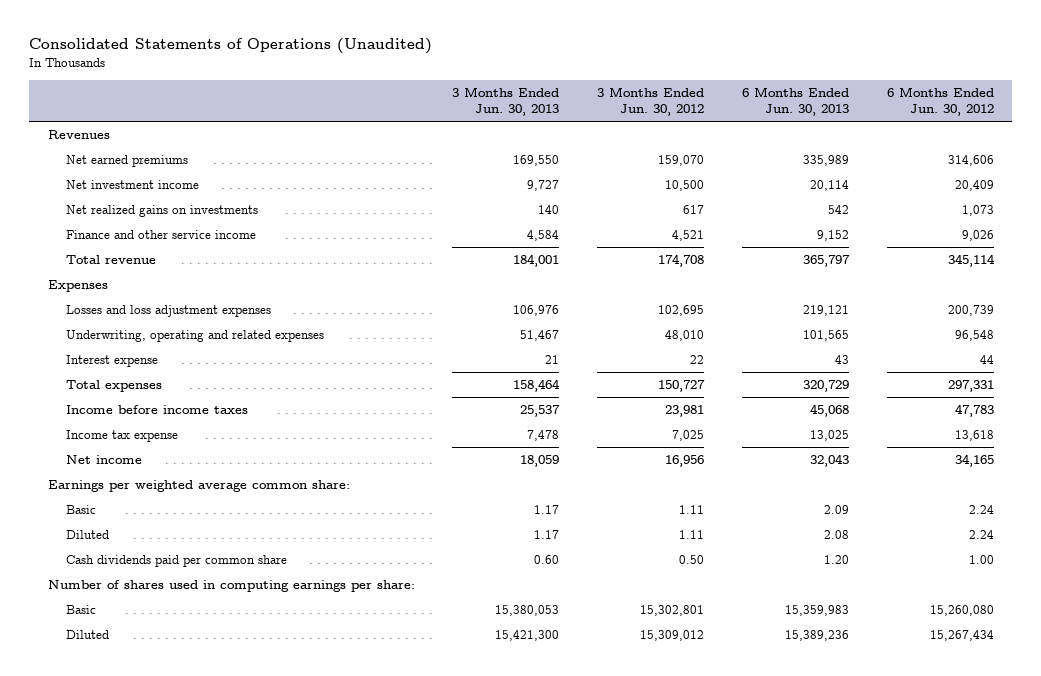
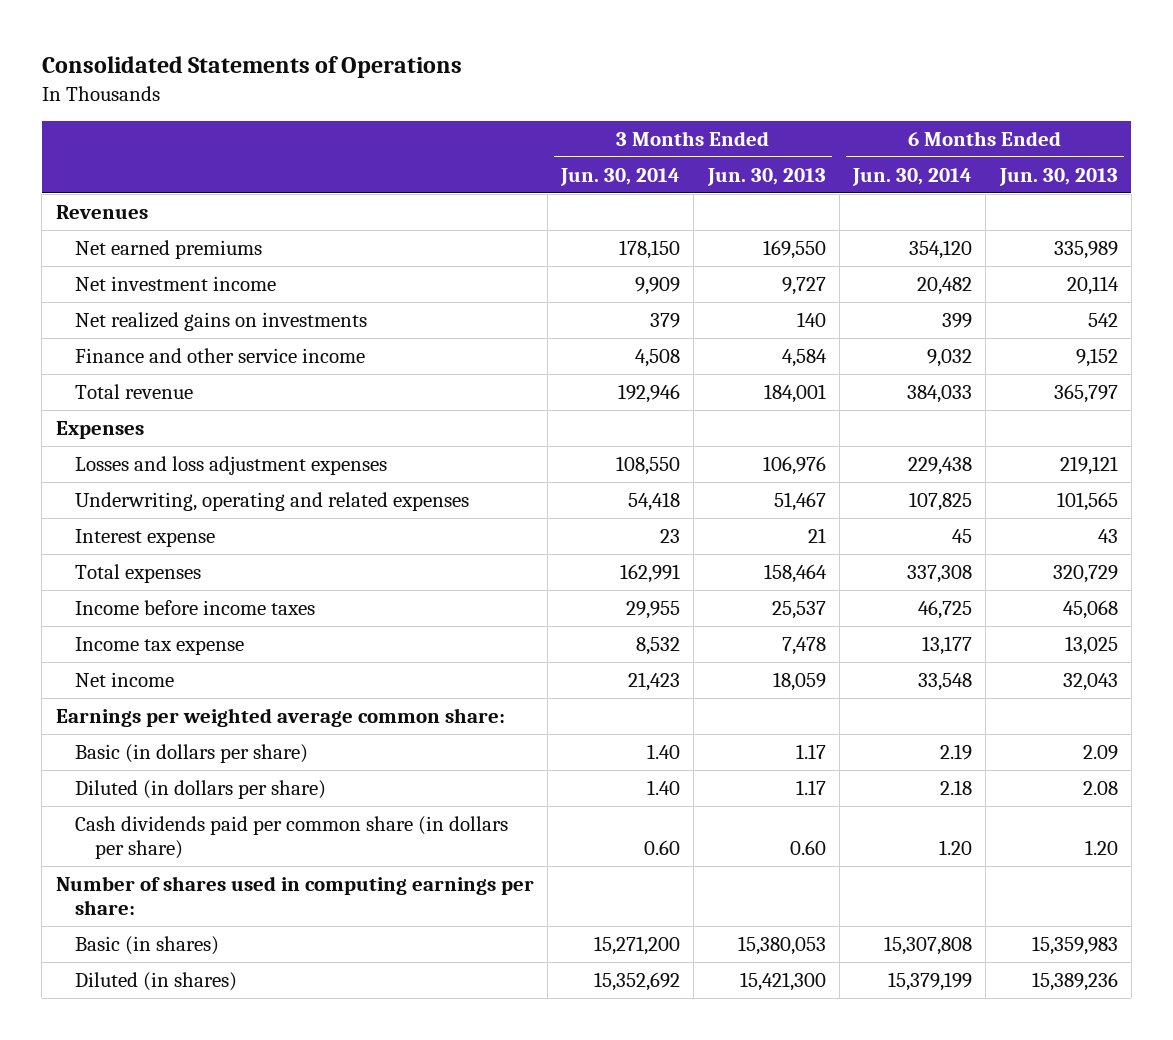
[28,38,432,55] Consolidated Statements of Operations (Unaudited) -> [41,56,462,79] Consolidated Statements of Operations
[597,87,705,117] 3 Months Ended Jun. 30, 2012 -> none
[886,87,994,117] 6 Months Ended Jun. 30, 2012 -> none
none -> [560,167,681,186] Jun. 30, 2014
none -> [852,167,973,186] Jun. 30, 2014
[65,504,96,514] Basic -> [75,743,309,763] Basic (in dollars per share)
[65,529,109,539] Diluted -> [75,779,327,799] Diluted (in dollars per share)
[65,554,287,567] Cash dividends paid per common share -> [75,815,509,859] Cash dividends paid per common share (in dollars per share)
[65,604,96,614] Basic -> [75,935,220,955] Basic (in shares)
[65,629,109,639] Diluted -> [75,971,238,991] Diluted (in shares)

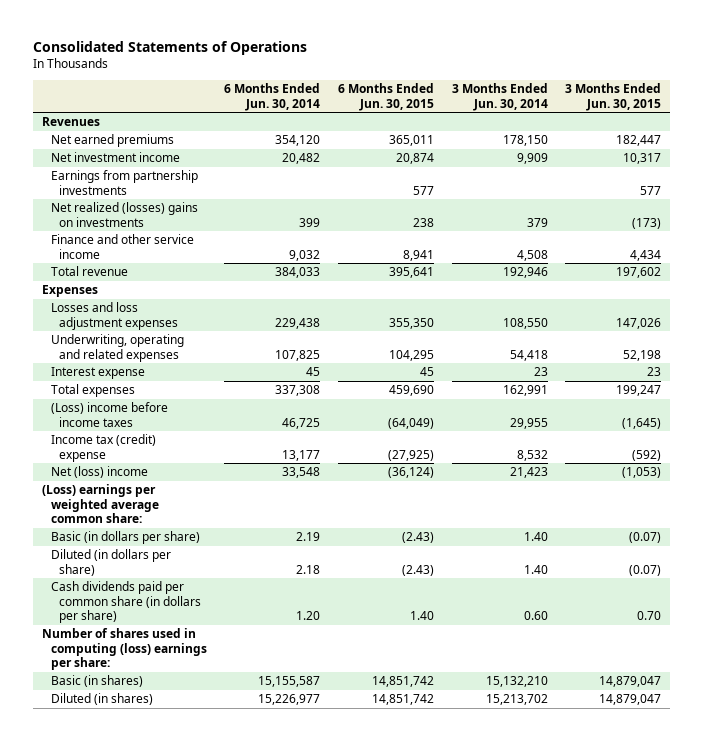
[706,167,826,186] Jun. 30, 2013 -> none
[998,167,1118,186] Jun. 30, 2013 -> none
none -> [337,83,434,111] 6 Months Ended Jun. 30, 2015
none -> [565,83,662,111] 3 Months Ended Jun. 30, 2015
none -> [50,170,198,195] Earnings from partnership investments
[75,311,368,331] Net realized gains on investments -> [50,202,198,227] Net realized (losses) gains on investments
[75,599,316,615] Income before income taxes -> [50,402,168,427] (Loss) income before income taxes
[75,636,245,655] Income tax expense -> [50,434,156,462] Income tax (credit) expense
[75,671,175,687] Net income -> [50,466,148,479] Net (loss) income
[55,707,505,727] Earnings per weighted average common share: -> [42,484,159,524] (Loss) earnings per weighted average common share:
[55,875,534,915] Number of shares used in computing earnings per share: -> [42,628,207,671] Number of shares used in computing (loss) earnings per share:
[594,935,681,955] 15,271,200 -> [485,676,548,688] 15,132,210
[884,935,973,955] 15,307,808 -> [258,676,321,688] 15,155,587
[594,971,681,991] 15,352,692 -> [485,694,548,706] 15,213,702
[888,971,973,991] 15,379,199 -> [258,694,321,706] 15,226,977

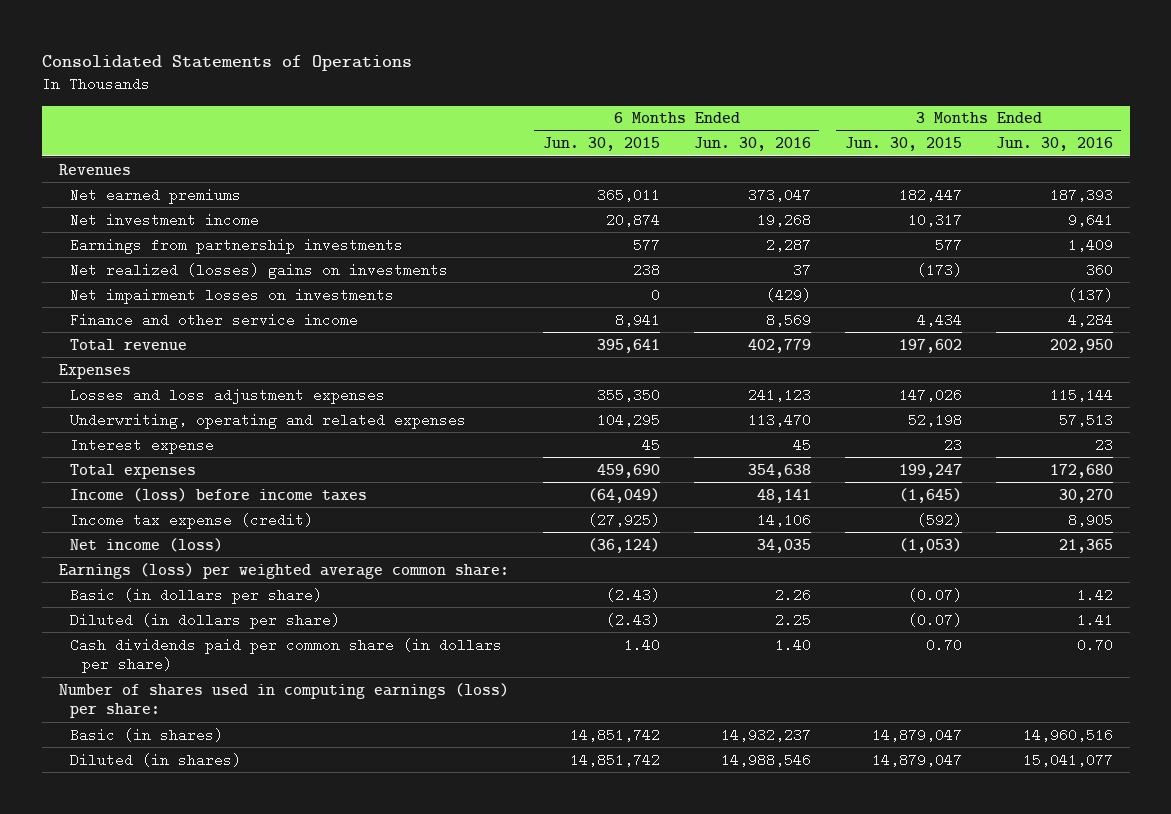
[224,83,321,111] 6 Months Ended Jun. 30, 2014 -> none
[451,83,548,111] 3 Months Ended Jun. 30, 2014 -> none
none -> [693,137,811,152] Jun. 30, 2016
none -> [995,137,1113,152] Jun. 30, 2016
none -> [70,287,395,304] Net impairment losses on investments
[50,402,168,427] (Loss) income before income taxes -> [70,487,368,502] Income (loss) before income taxes
[50,434,156,462] Income tax (credit) expense -> [70,512,314,529] Income tax expense (credit)
[50,466,148,479] Net (loss) income -> [70,537,224,552] Net income (loss)
[42,484,159,524] (Loss) earnings per weighted average common share: -> [58,562,509,579] Earnings (loss) per weighted average common share:
[42,628,207,671] Number of shares used in computing (loss) earnings per share: -> [58,682,509,719] Number of shares used in computing earnings (loss) per share:

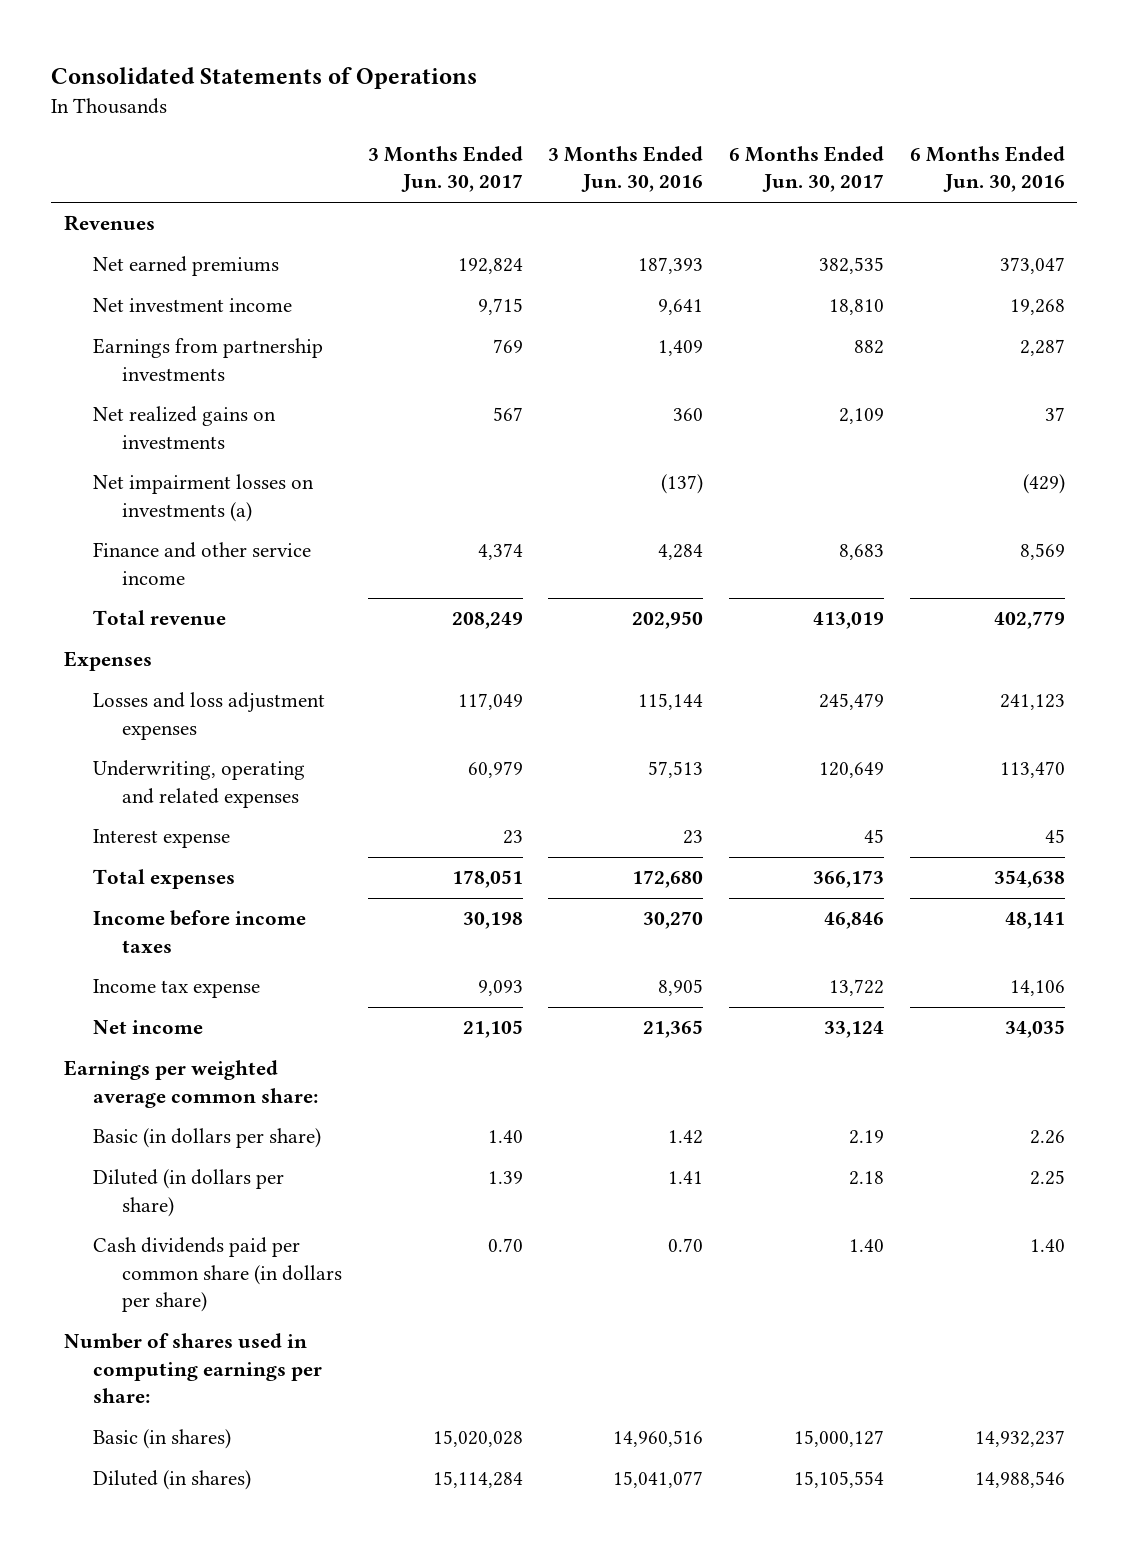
[542,137,660,152] Jun. 30, 2015 -> none
[844,137,962,152] Jun. 30, 2015 -> none
none -> [367,146,523,193] 3 Months Ended Jun. 30, 2017
none -> [728,146,884,193] 6 Months Ended Jun. 30, 2017
[70,262,449,279] Net realized (losses) gains on investments -> [93,406,277,449] Net realized gains on investments
[70,287,395,304] Net impairment losses on investments -> [93,474,315,522] Net impairment losses on investments (a)
[70,487,368,502] Income (loss) before income taxes -> [93,910,307,953] Income before income taxes
[70,512,314,529] Income tax expense (credit) -> [93,979,261,999] Income tax expense
[70,537,224,552] Net income (loss) -> [93,1020,204,1035] Net income
[58,562,509,579] Earnings (loss) per weighted average common share: -> [64,1060,319,1108] Earnings per weighted average common share:
[58,682,509,719] Number of shares used in computing earnings (loss) per share: -> [64,1333,323,1404] Number of shares used in computing earnings per share:

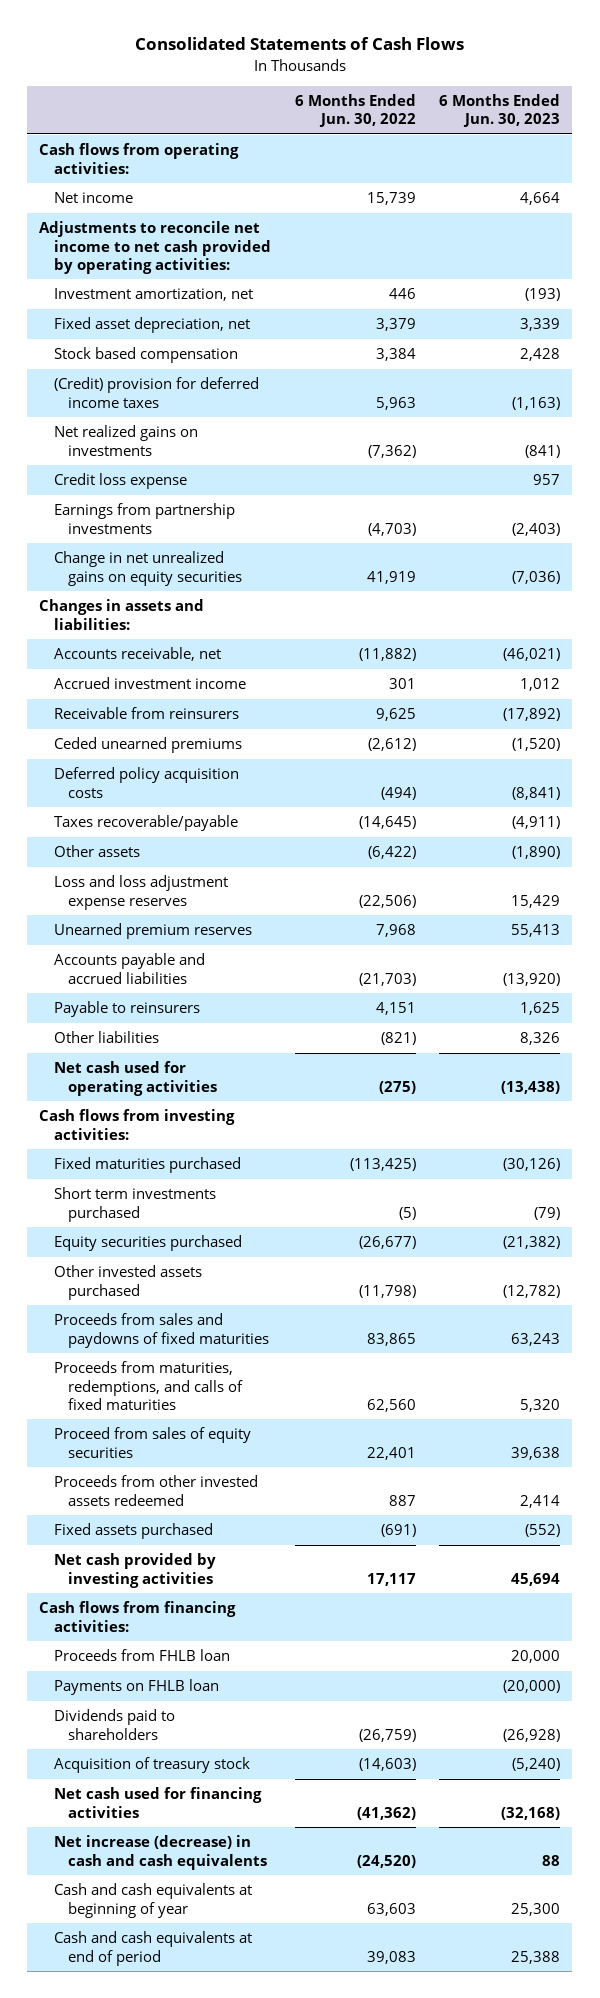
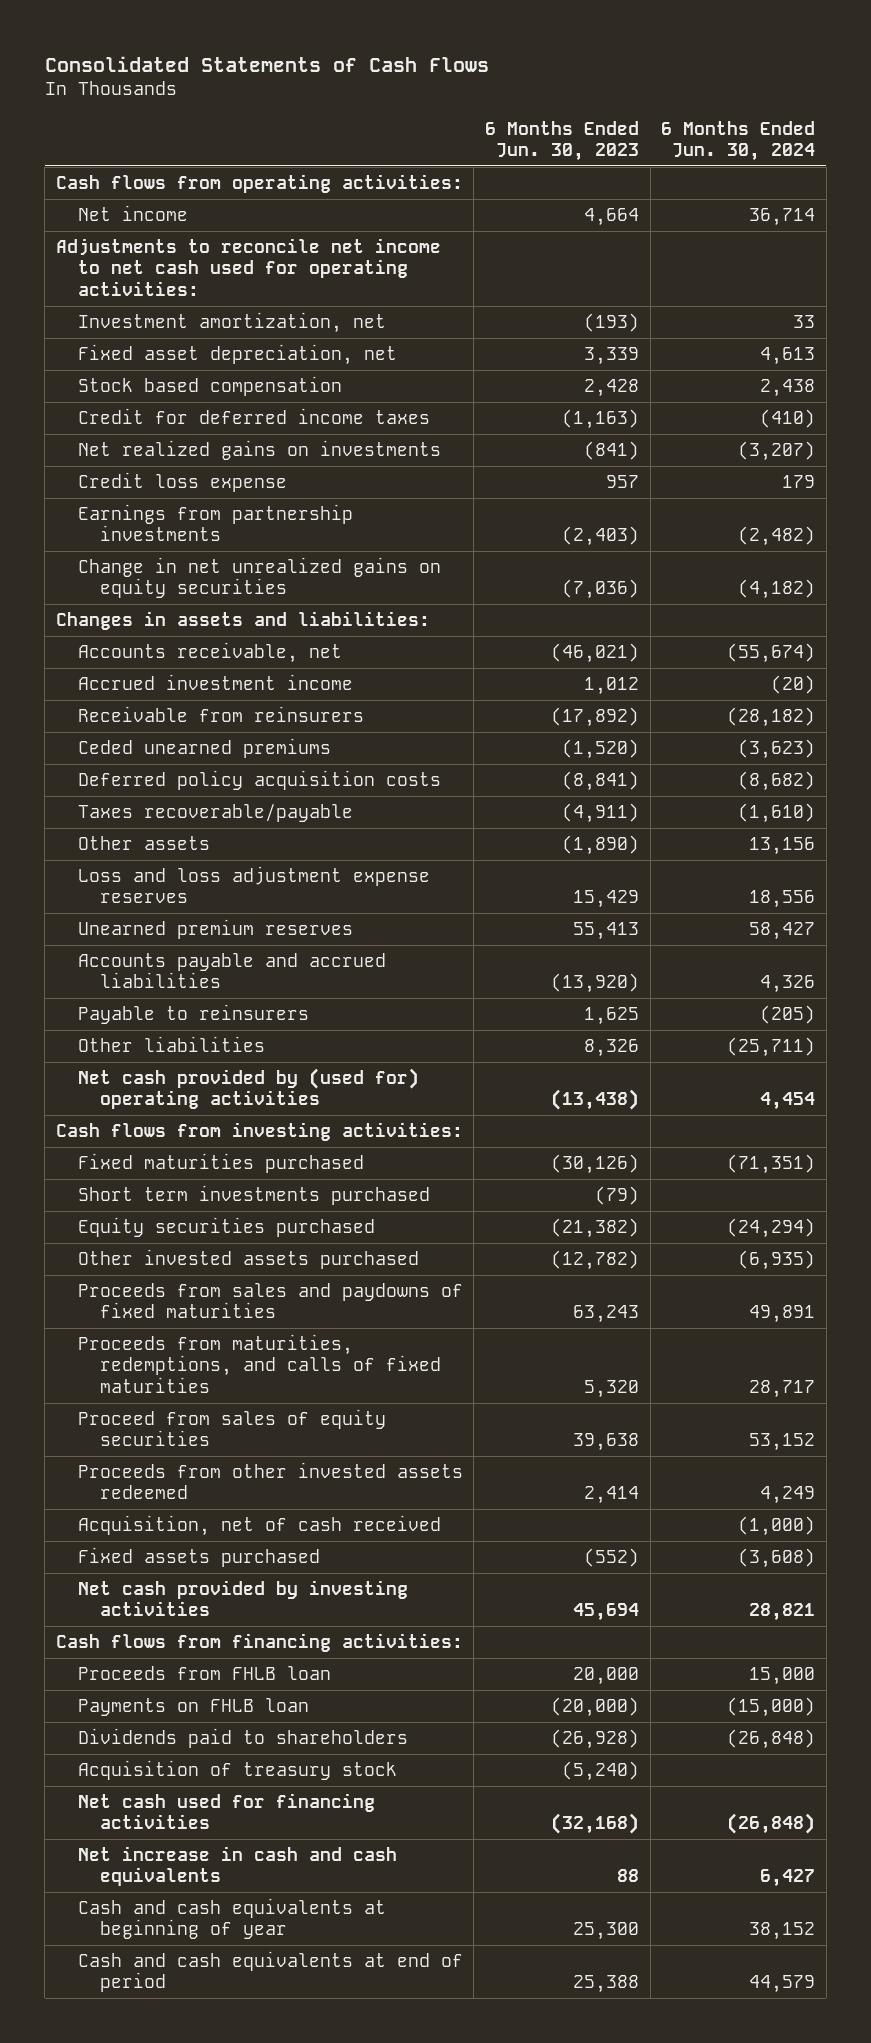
[294,93,416,128] 6 Months Ended Jun. 30, 2022 -> none
none -> [661,120,816,162] 6 Months Ended Jun. 30, 2024
[39,221,271,274] Adjustments to reconcile net income to net cash provided by operating activities: -> [55,238,441,296] Adjustments to reconcile net income to net cash used for operating activities:
[53,377,259,408] (Credit) provision for deferred income taxes -> [77,408,430,425] Credit for deferred income taxes
[53,1061,218,1096] Net cash used for operating activities -> [77,1068,419,1110] Net cash provided by (used for) operating activities
none -> [77,1515,441,1537] Acquisition, net of cash received
[53,1835,268,1870] Net increase (decrease) in cash and cash equivalents -> [77,1846,397,1887] Net increase in cash and cash equivalents

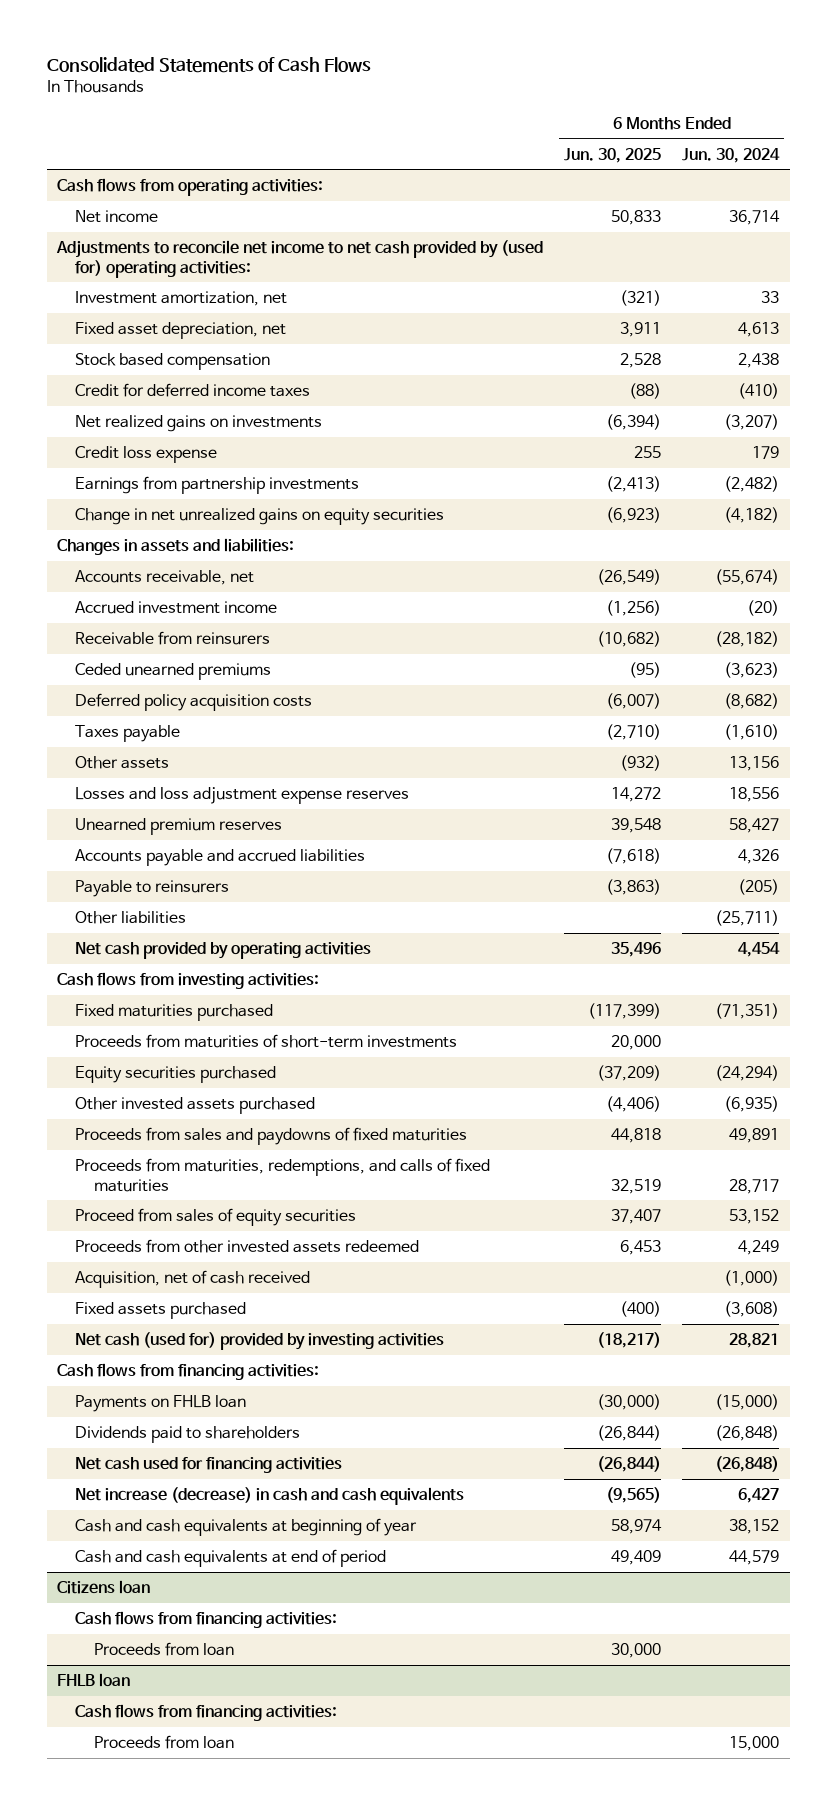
[485,120,640,162] 6 Months Ended Jun. 30, 2023 -> none
none -> [564,147,662,163] Jun. 30, 2025
[55,238,441,296] Adjustments to reconcile net income to net cash used for operating activities: -> [56,240,544,278] Adjustments to reconcile net income to net cash provided by (used for) operating activities:
[77,804,353,823] Taxes recoverable/payable -> [75,725,181,743] Taxes payable
[77,866,430,904] Loss and loss adjustment expense reserves -> [75,787,410,805] Losses and loss adjustment expense reserves
[77,1068,419,1110] Net cash provided by (used for) operating activities -> [75,942,372,960] Net cash provided by operating activities
[77,1185,430,1206] Short term investments purchased -> none
none -> [75,1034,458,1049] Proceeds from maturities of short-term investments
[77,1580,408,1617] Net cash provided by investing activities -> [75,1332,445,1351] Net cash (used for) provided by investing activities
[77,1666,331,1681] Proceeds from FHLB loan -> none
[77,1760,397,1781] Acquisition of treasury stock -> none
[77,1846,397,1887] Net increase in cash and cash equivalents -> [75,1487,465,1506] Net increase (decrease) in cash and cash equivalents
none -> [57,1580,151,1595] Citizens loan
none -> [75,1611,338,1629] Cash flows from financing activities:
none -> [93,1642,234,1657] Proceeds from loan
none -> [57,1673,131,1688] FHLB loan
none -> [75,1704,338,1722] Cash flows from financing activities:
none -> [93,1735,234,1750] Proceeds from loan

